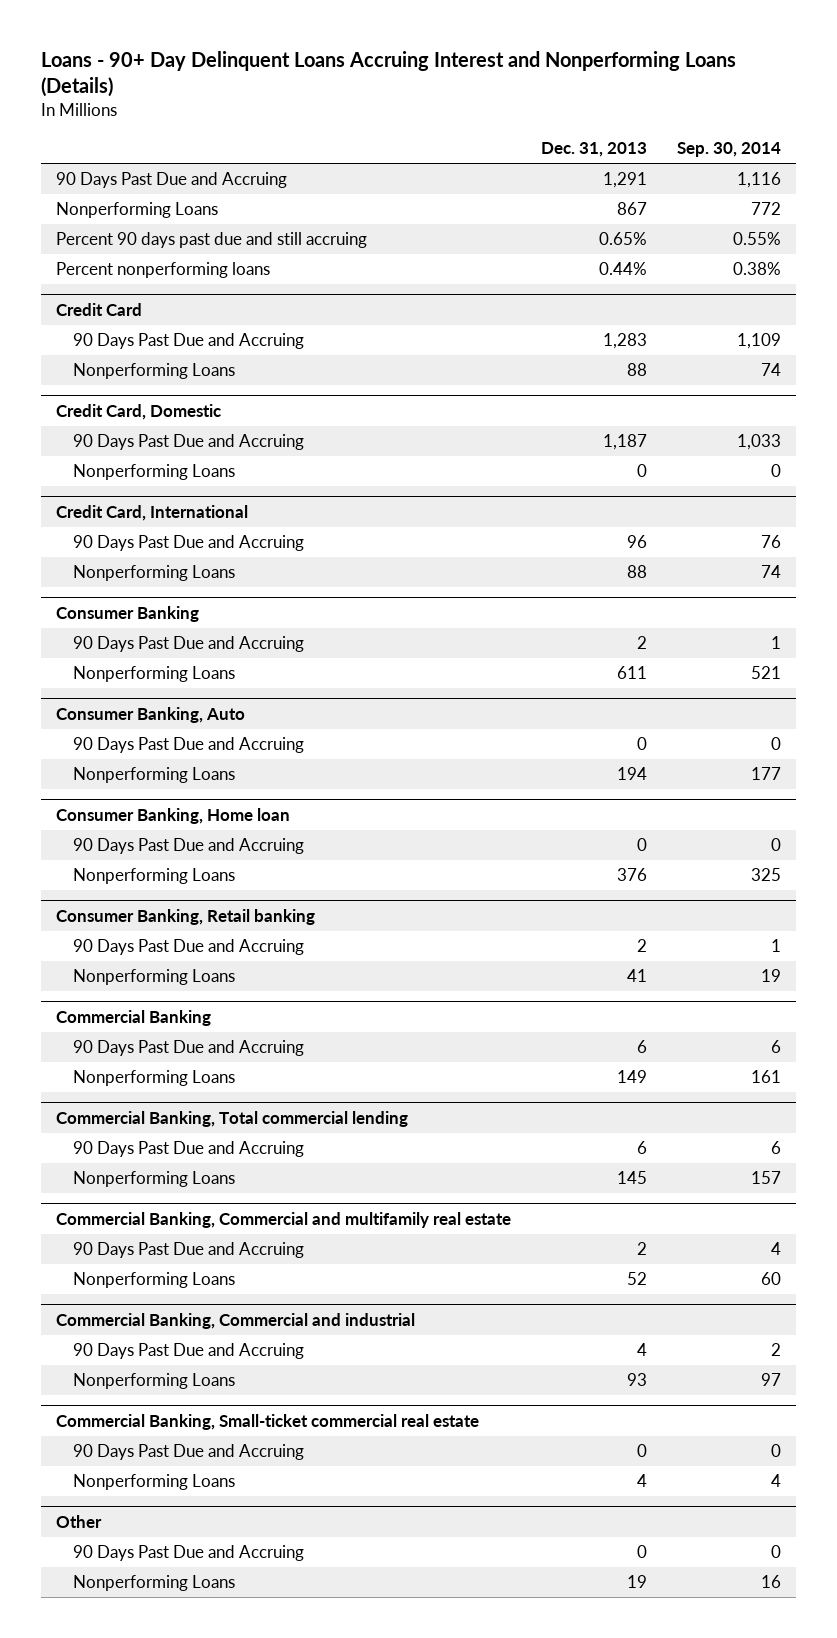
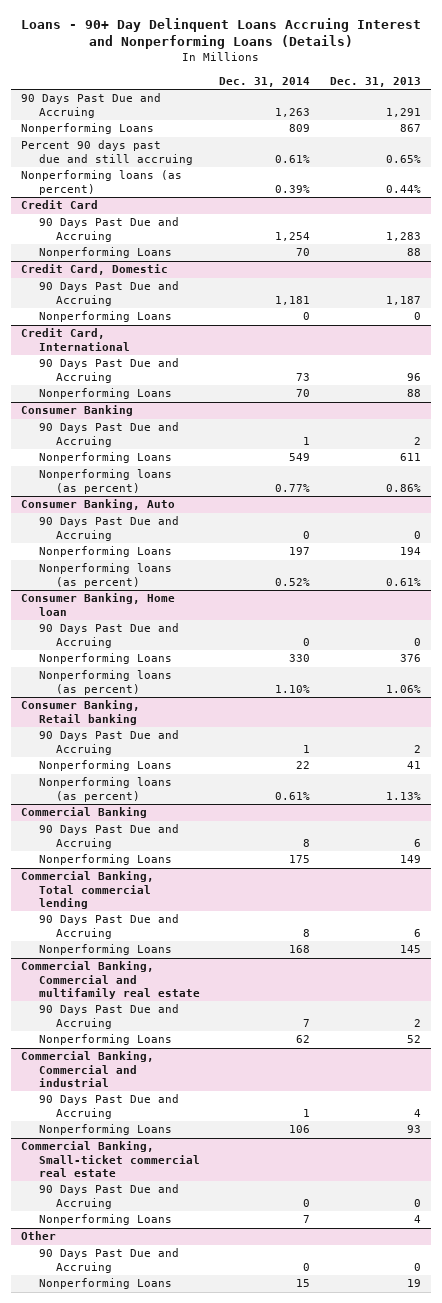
[676,141,781,157] Sep. 30, 2014 -> none
none -> [219,76,311,87] Dec. 31, 2014
[56,262,271,279] Percent nonperforming loans -> [21,170,183,195] Nonperforming loans (as percent)
none -> [38,469,172,494] Nonperforming loans (as percent)
none -> [38,563,172,588] Nonperforming loans (as percent)
none -> [38,670,172,695] Nonperforming loans (as percent)
none -> [38,777,172,802] Nonperforming loans (as percent)

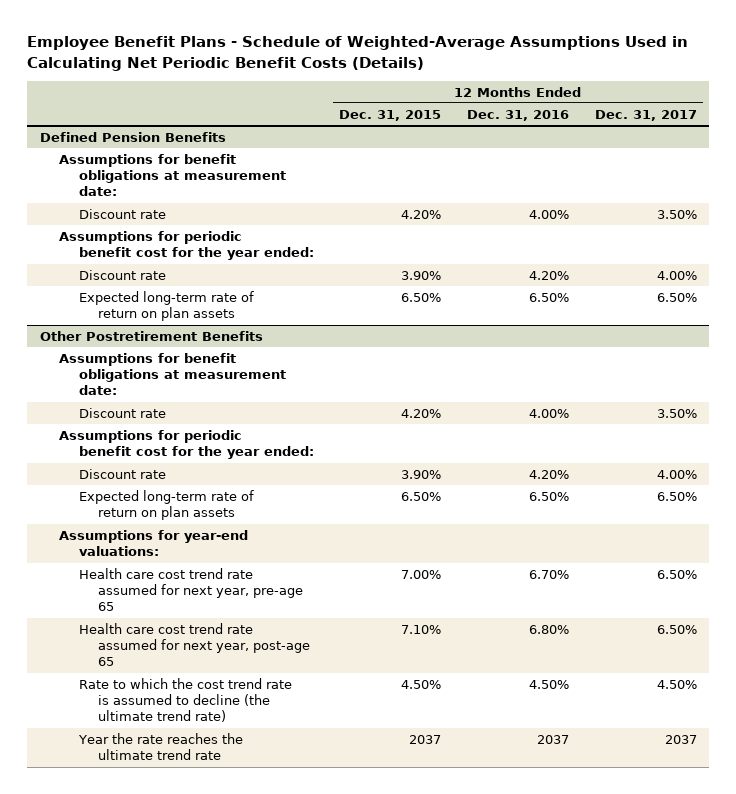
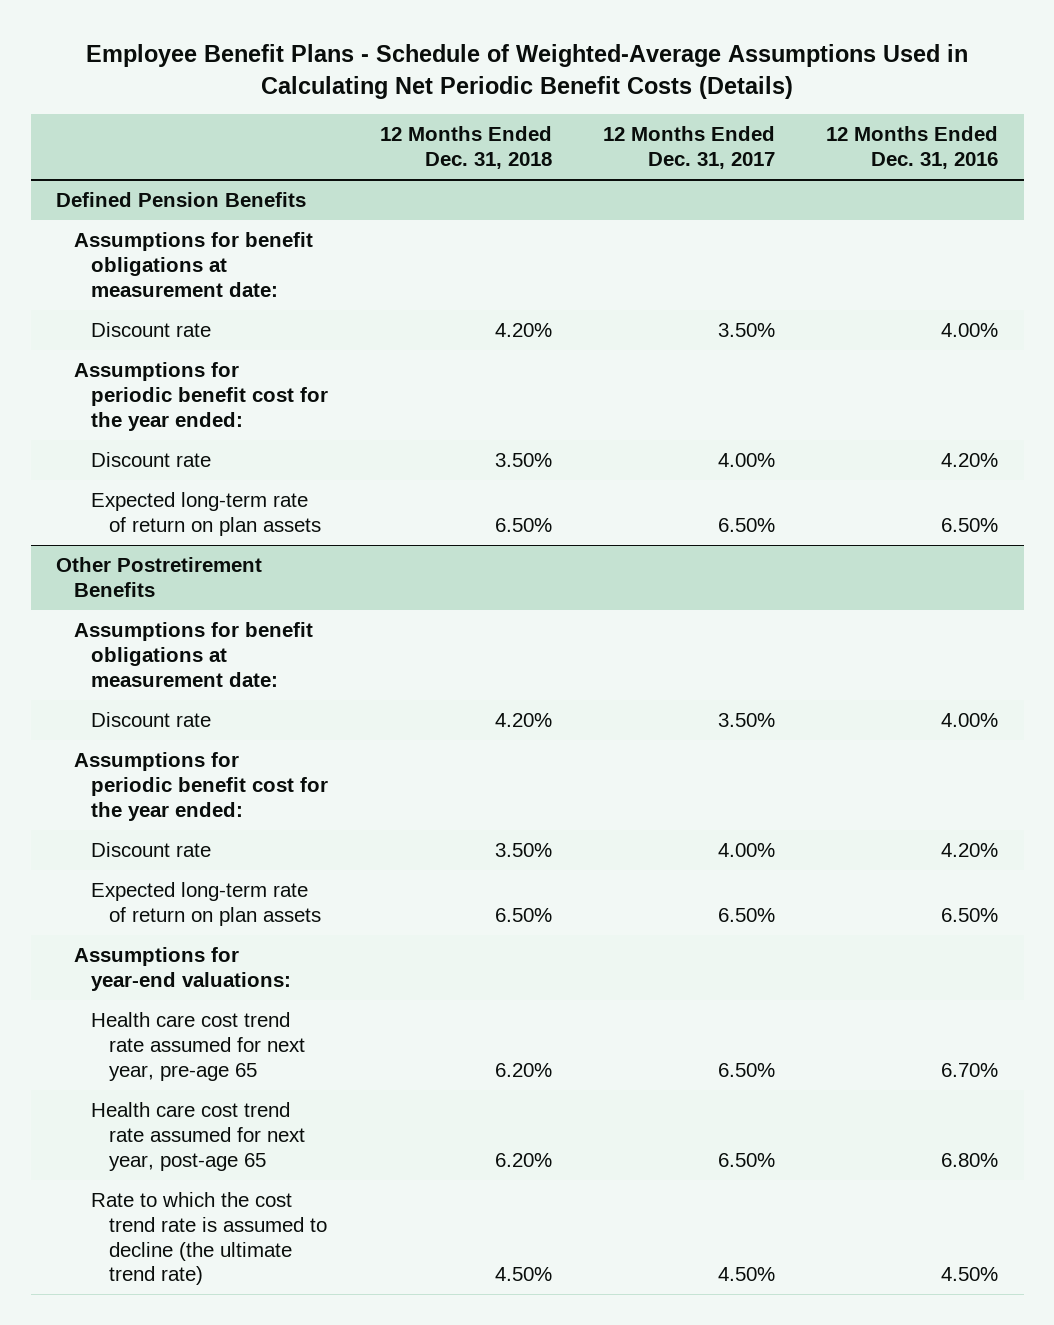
[339,109,442,121] Dec. 31, 2015 -> none
none -> [379,126,552,170] 12 Months Ended Dec. 31, 2018
[77,732,243,761] Year the rate reaches the ultimate trend rate -> none

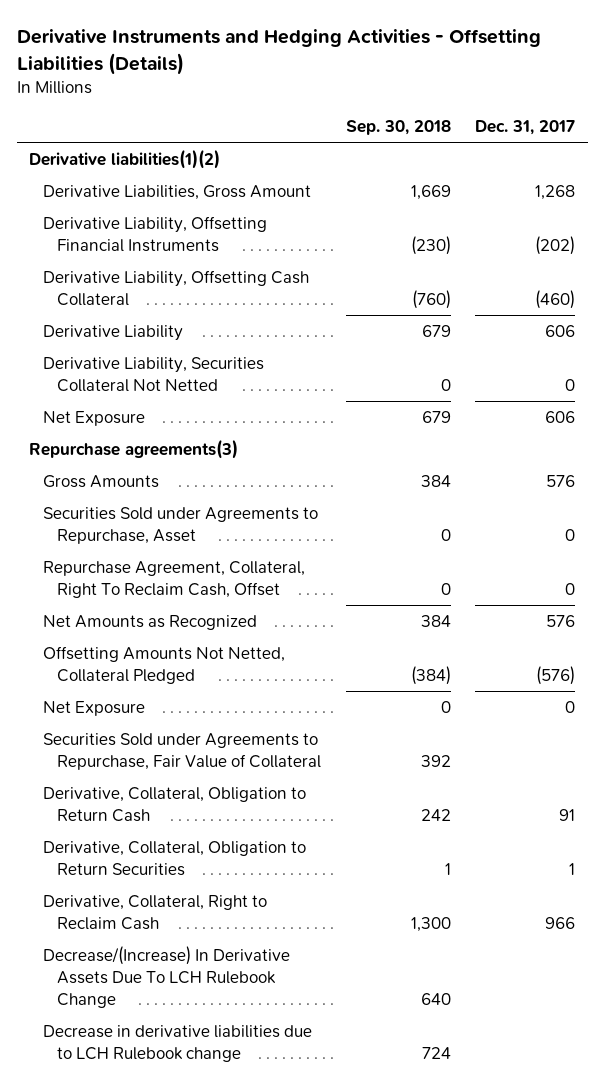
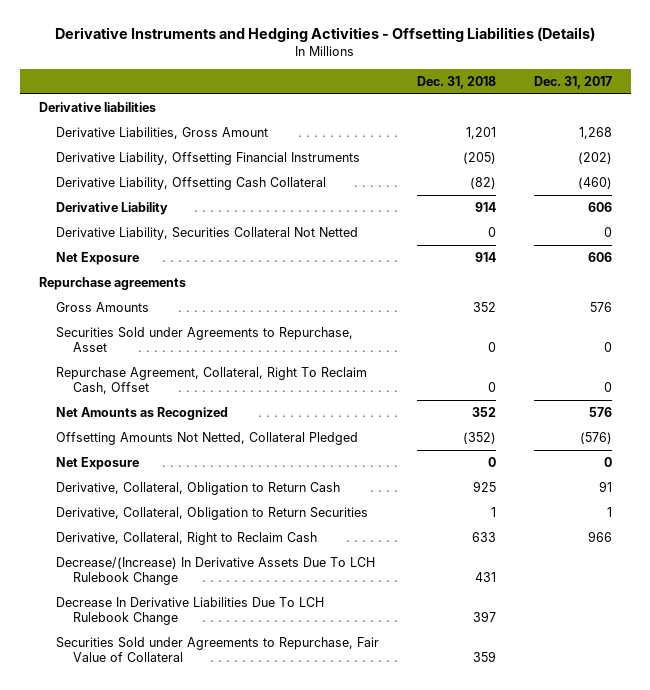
[345,119,451,135] Sep. 30, 2018 -> none
none -> [416,75,496,89] Dec. 31, 2018
[29,148,221,169] Derivative liabilities(1)(2) -> [38,101,156,112] Derivative liabilities
[29,438,239,459] Repurchase agreements(3) -> [38,276,186,290] Repurchase agreements
[43,1024,313,1062] Decrease in derivative liabilities due to LCH Rulebook change -> [56,596,325,626] Decrease In Derivative Liabilities Due To LCH Rulebook Change
[43,732,322,770] Securities Sold under Agreements to Repurchase, Fair Value of Collateral -> [56,636,380,663] Securities Sold under Agreements to Repurchase, Fair Value of Collateral

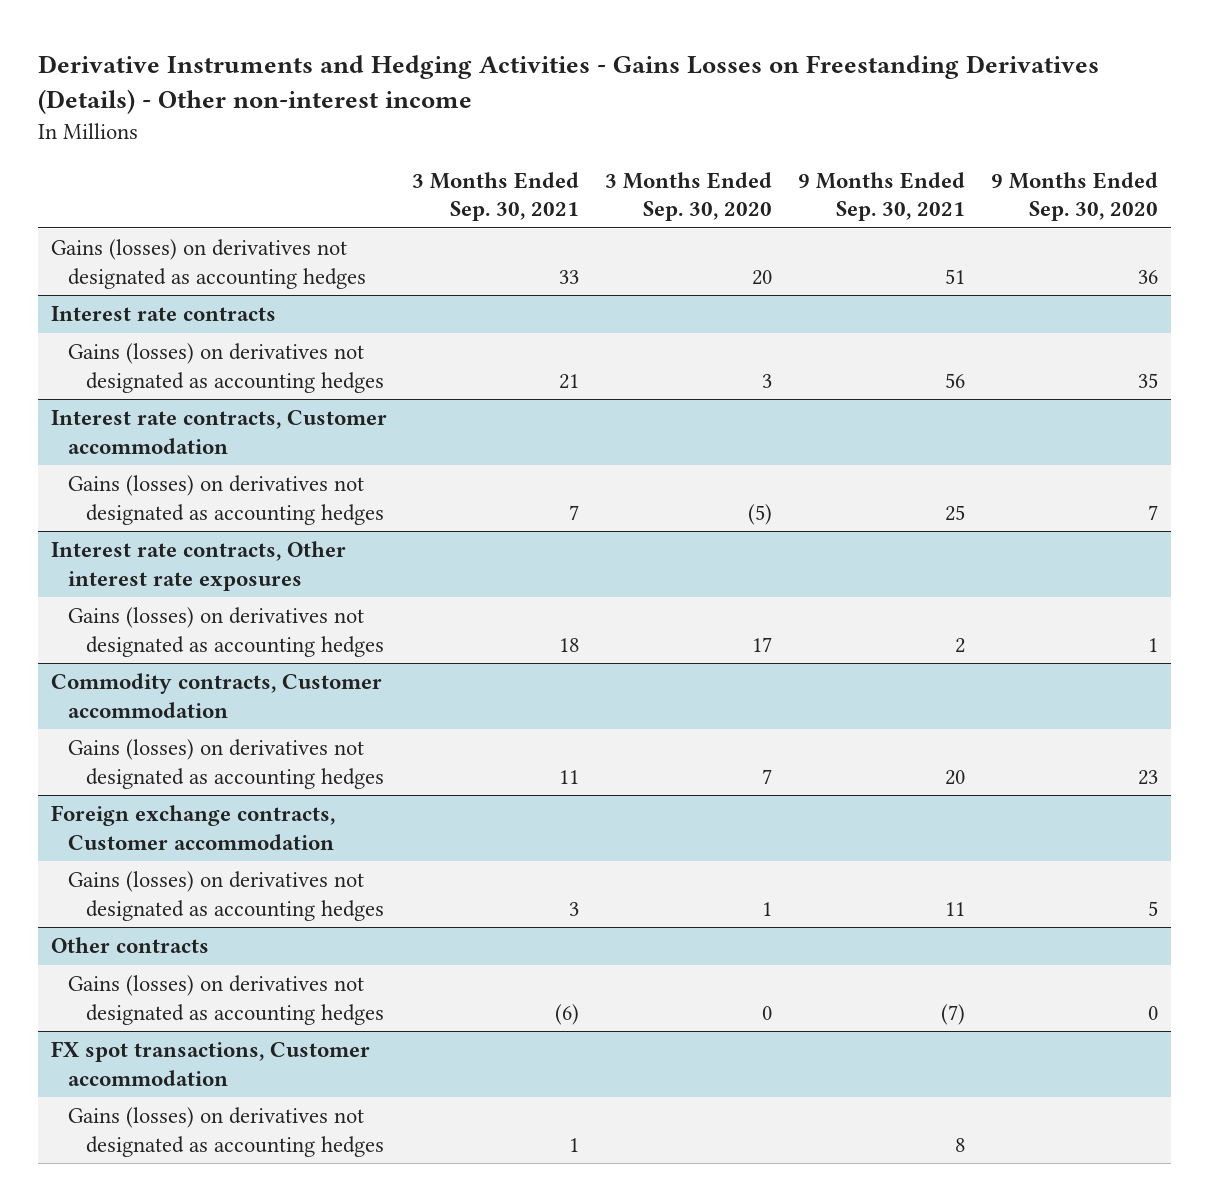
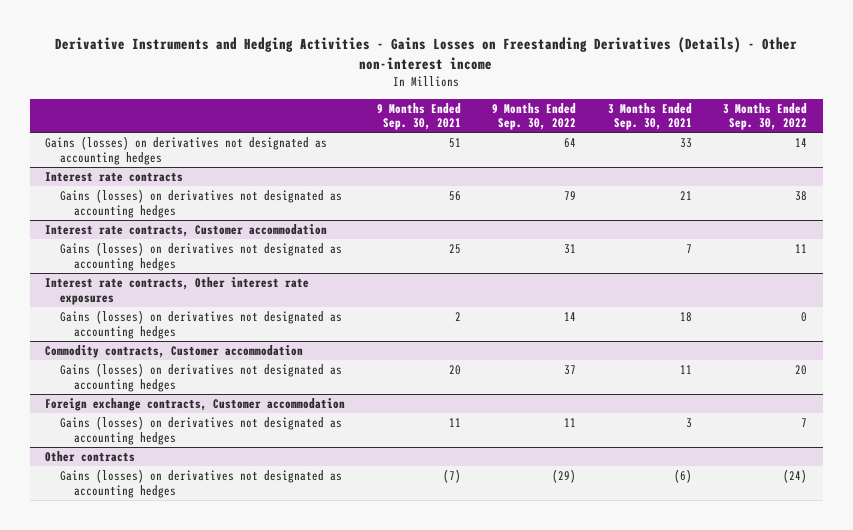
[605,172,773,222] 3 Months Ended Sep. 30, 2020 -> none
[990,172,1158,222] 9 Months Ended Sep. 30, 2020 -> none
none -> [492,102,577,131] 9 Months Ended Sep. 30, 2022
none -> [723,102,808,131] 3 Months Ended Sep. 30, 2022
[50,1041,370,1086] FX spot transactions, Customer accommodation -> none
[68,1107,384,1157] Gains (losses) on derivatives not designated as accounting hedges -> none

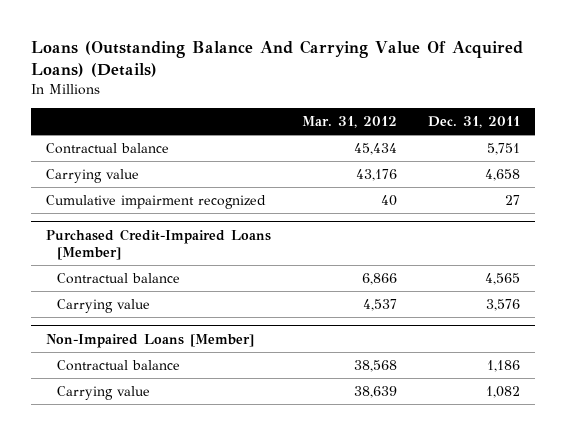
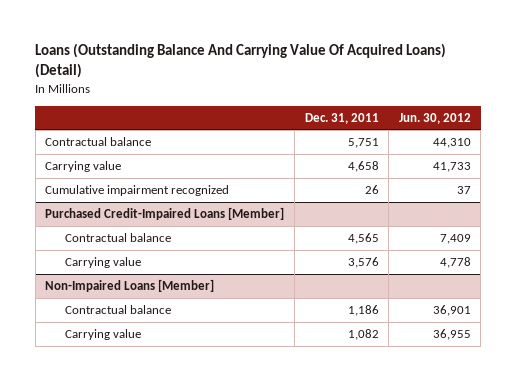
[30,39,523,77] Loans (Outstanding Balance And Carrying Value Of Acquired Loans) (Details) -> [35,43,447,79] Loans (Outstanding Balance And Carrying Value Of Acquired Loans) (Detail)
[302,115,398,128] Mar. 31, 2012 -> none
none -> [398,112,471,124] Jun. 30, 2012
[504,194,520,205] 27 -> [364,185,379,195] 26

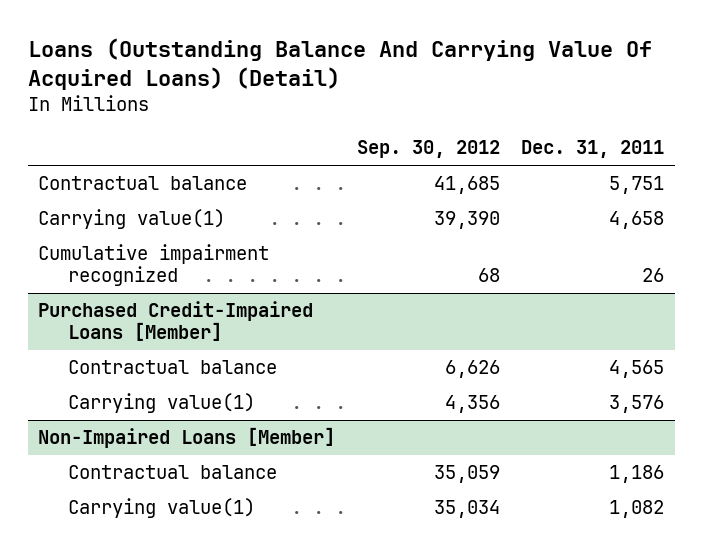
[398,112,471,124] Jun. 30, 2012 -> none
none -> [356,140,500,159] Sep. 30, 2012
[45,161,122,173] Carrying value -> [38,209,226,230] Carrying value(1)
[64,257,141,269] Carrying value -> [67,393,255,414] Carrying value(1)
[64,329,141,341] Carrying value -> [67,498,255,519] Carrying value(1)

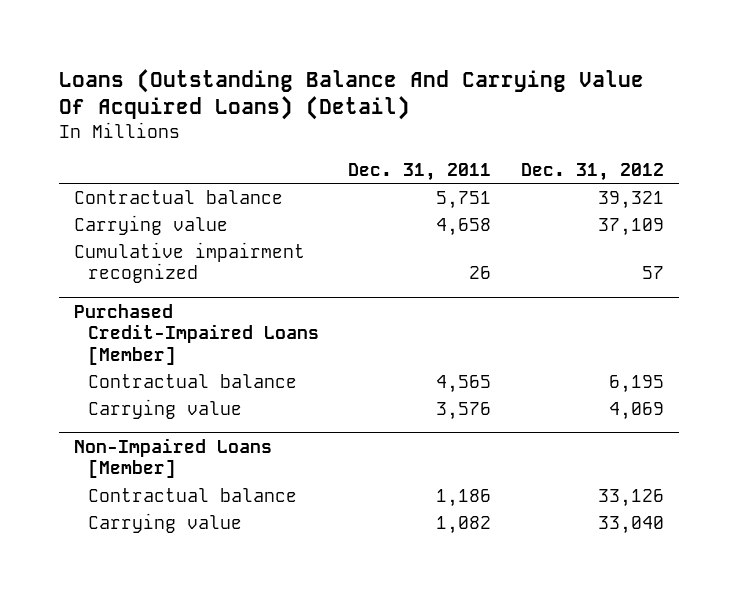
[356,140,500,159] Sep. 30, 2012 -> none
none -> [520,162,664,181] Dec. 31, 2012
[38,209,226,230] Carrying value(1) -> [73,214,228,235] Carrying value
[67,393,255,414] Carrying value(1) -> [87,398,242,419] Carrying value
[67,498,255,519] Carrying value(1) -> [87,512,242,533] Carrying value

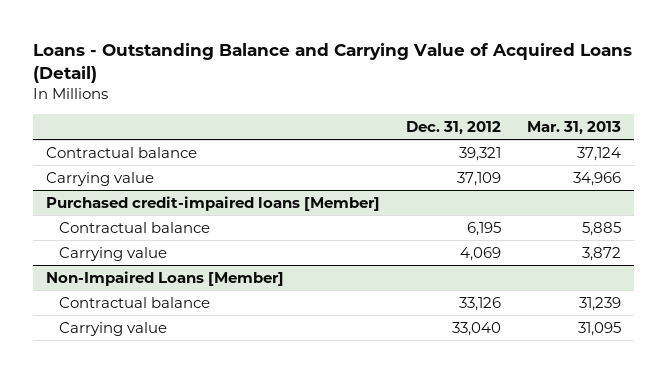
[59,68,645,121] Loans (Outstanding Balance And Carrying Value Of Acquired Loans) (Detail) -> [32,42,632,84] Loans - Outstanding Balance and Carrying Value of Acquired Loans (Detail)
[348,162,492,181] Dec. 31, 2011 -> none
none -> [526,120,621,135] Mar. 31, 2013
[73,241,305,284] Cumulative impairment recognized -> none
[73,303,319,365] Purchased Credit-Impaired Loans [Member] -> [45,195,380,211] Purchased credit-impaired loans [Member]

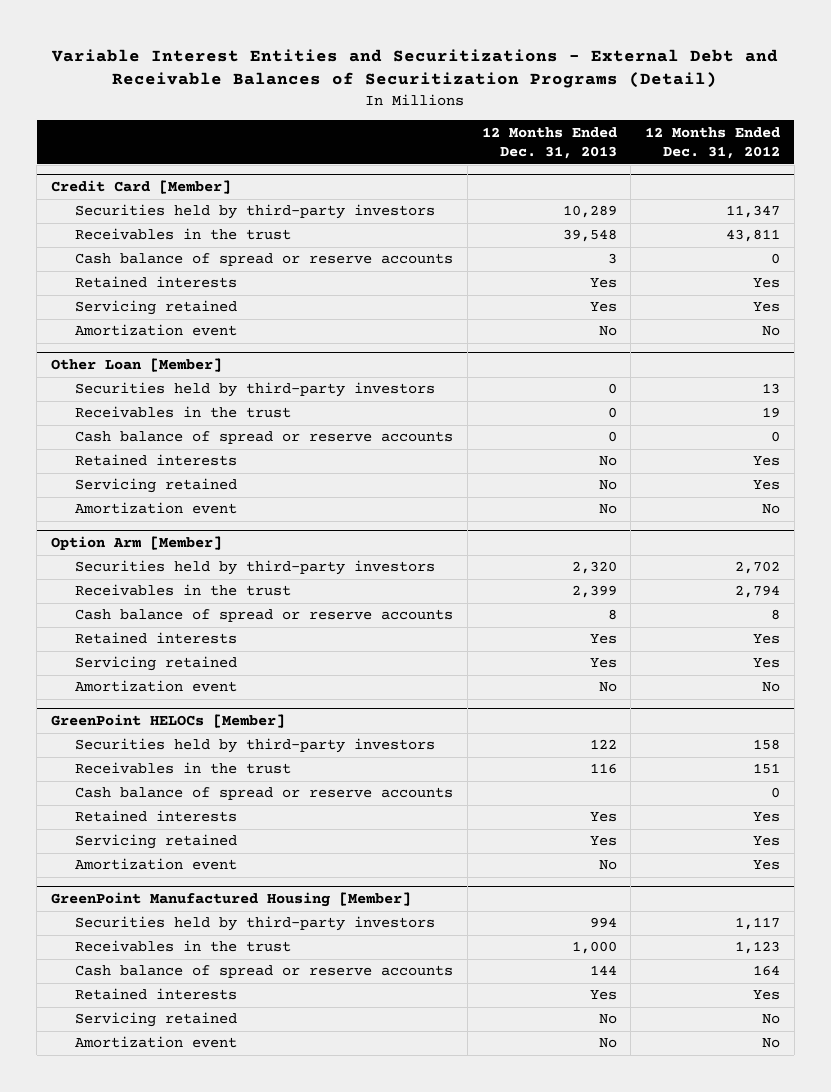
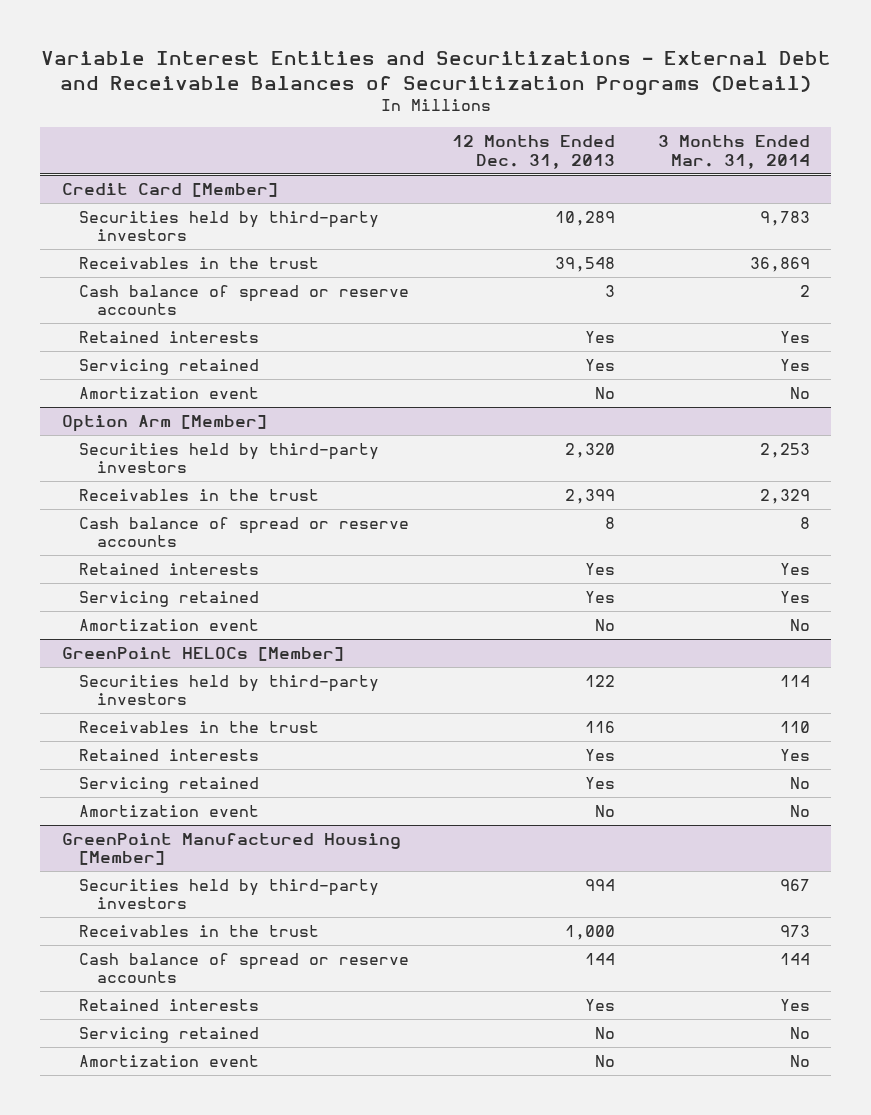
[644,126,780,160] 12 Months Ended Dec. 31, 2012 -> none
none -> [657,135,810,169] 3 Months Ended Mar. 31, 2014
[50,358,222,373] Other Loan [Member] -> none
[75,382,436,398] Securities held by third-party investors -> none
[75,406,292,419] Receivables in the trust -> none
[75,431,454,445] Cash balance of spread or reserve accounts -> none
[75,454,238,467] Retained interests -> none
[75,478,238,494] Servicing retained -> none
[75,502,238,515] Amortization event -> none
[75,787,454,801] Cash balance of spread or reserve accounts -> none

